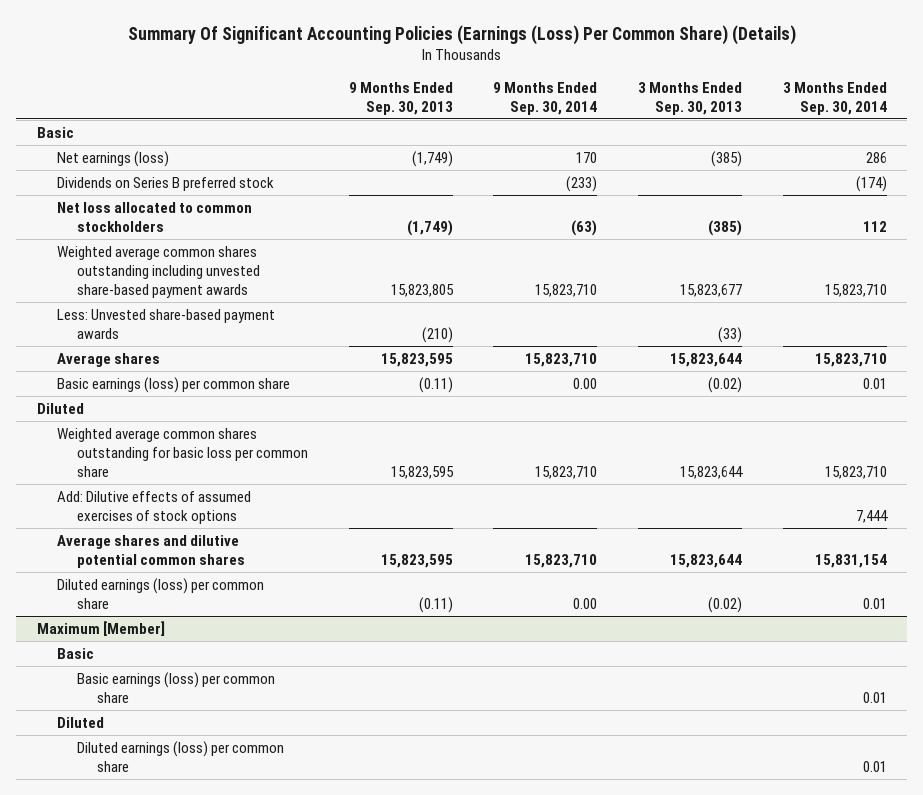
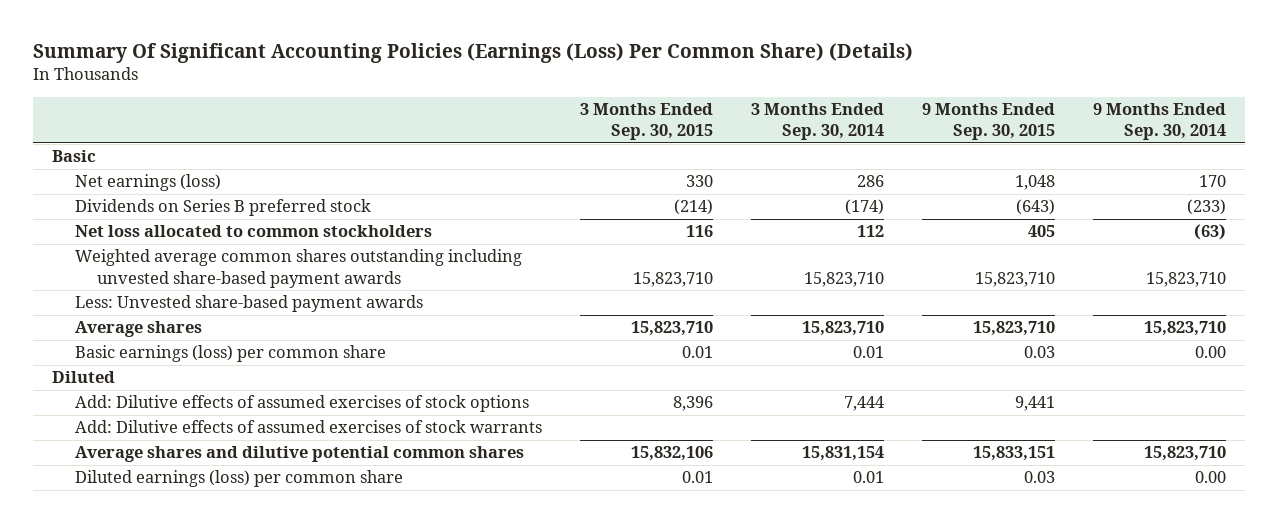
[348,81,453,115] 9 Months Ended Sep. 30, 2013 -> none
[638,81,743,115] 3 Months Ended Sep. 30, 2013 -> none
none -> [579,103,713,141] 3 Months Ended Sep. 30, 2015
none -> [921,103,1055,141] 9 Months Ended Sep. 30, 2015
[56,427,308,477] Weighted average common shares outstanding for basic loss per common share -> none
none -> [74,420,542,434] Add: Dilutive effects of assumed exercises of stock warrants
[36,620,165,636] Maximum [Member] -> none
[56,647,94,659] Basic -> none
[76,671,275,703] Basic earnings (loss) per common share -> none
[56,716,104,728] Diluted -> none
[76,740,284,772] Diluted earnings (loss) per common share -> none

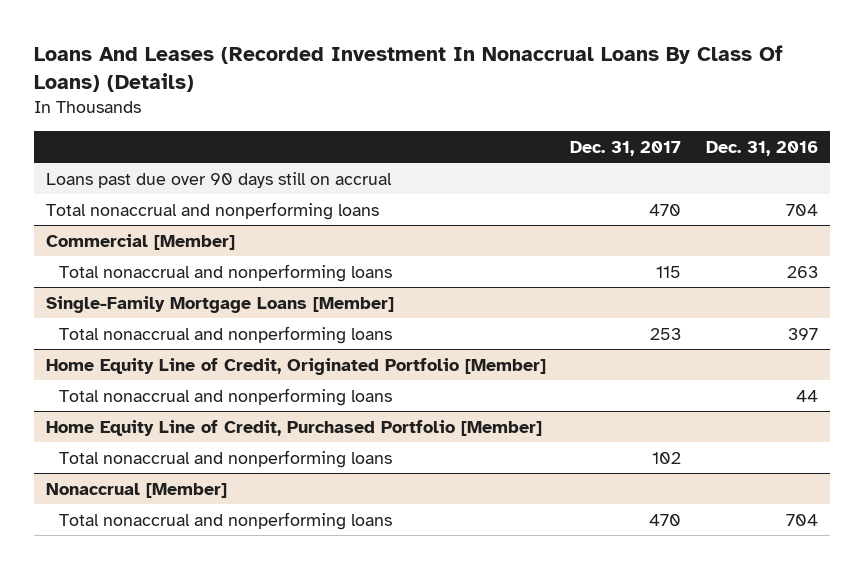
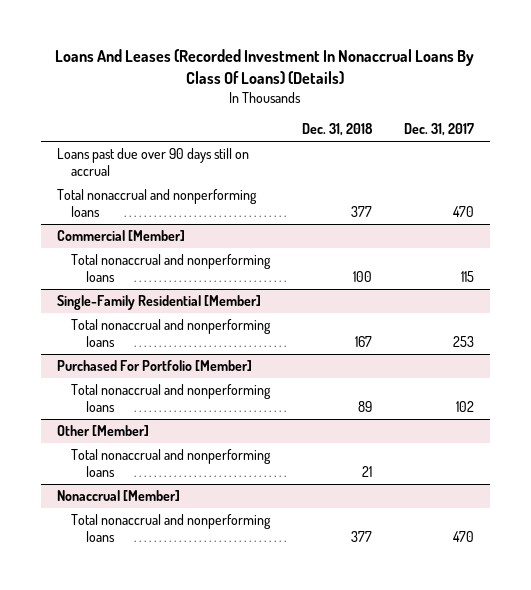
[705,140,818,156] Dec. 31, 2016 -> none
none -> [302,123,374,137] Dec. 31, 2018
[45,295,394,313] Single-Family Mortgage Loans [Member] -> [56,295,261,311] Single-Family Residential [Member]
[45,357,546,375] Home Equity Line of Credit, Originated Portfolio [Member] -> none
[58,387,392,406] Total nonaccrual and nonperforming loans -> none
[45,419,542,436] Home Equity Line of Credit, Purchased Portfolio [Member] -> [56,360,252,372] Purchased For Portfolio [Member]
none -> [56,425,149,437] Other [Member]
none -> [71,449,272,477] Total nonaccrual and nonperforming loans

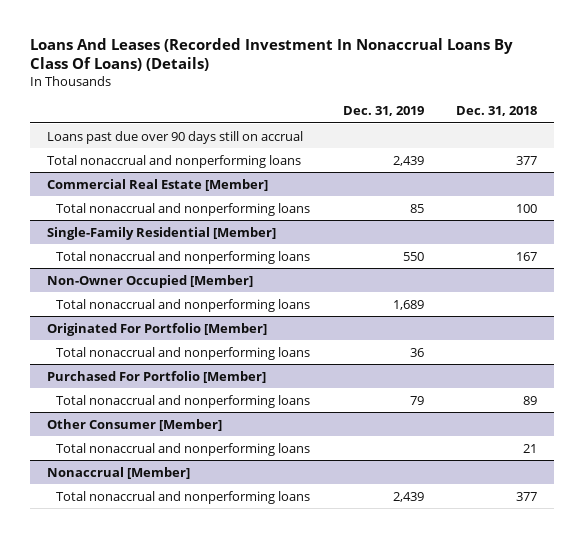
[403,123,474,137] Dec. 31, 2017 -> none
none -> [342,105,424,116] Dec. 31, 2019
[56,230,185,242] Commercial [Member] -> [46,178,268,191] Commercial Real Estate [Member]
none -> [46,274,253,288] Non-Owner Occupied [Member]
none -> [56,298,311,312] Total nonaccrual and nonperforming loans
none -> [46,322,267,336] Originated For Portfolio [Member]
none -> [56,346,311,360] Total nonaccrual and nonperforming loans
[56,425,149,437] Other [Member] -> [46,418,222,431] Other Consumer [Member]

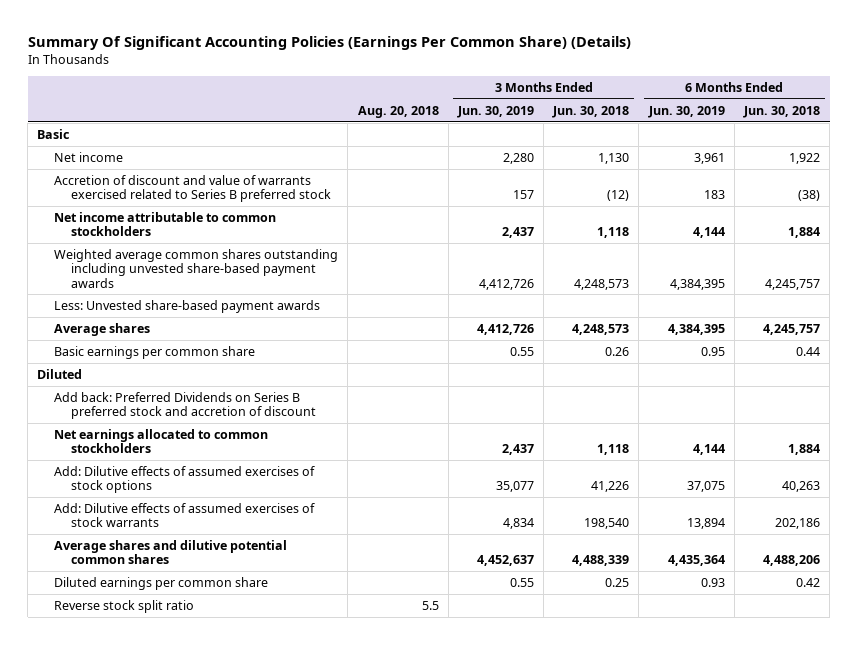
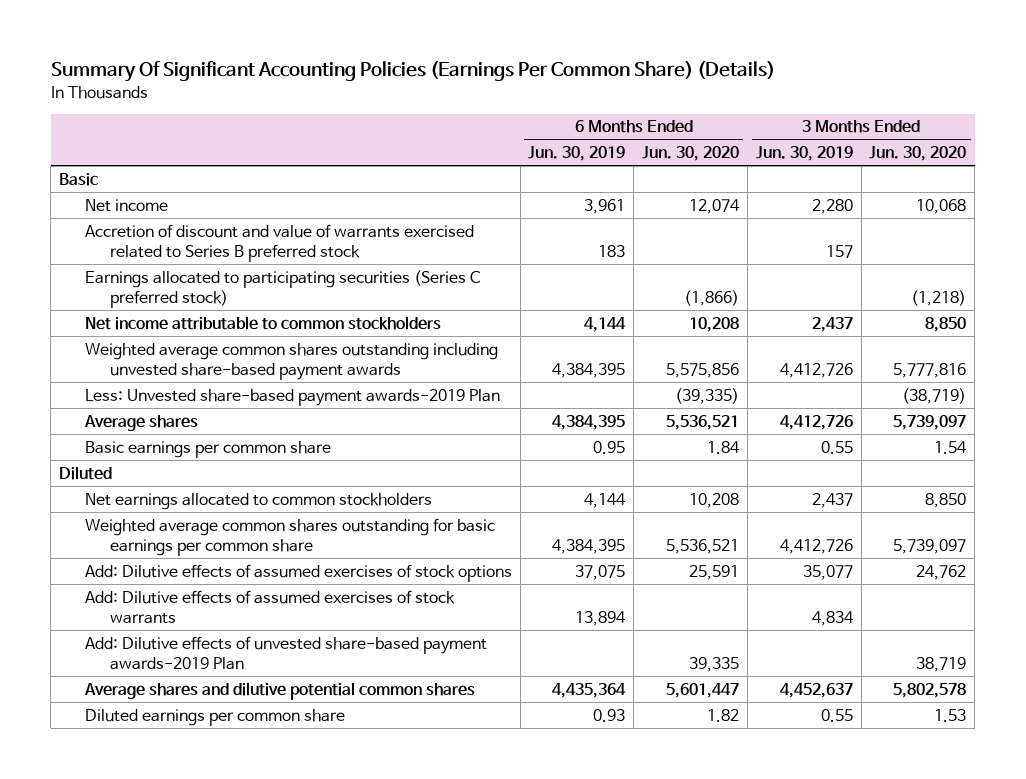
[357,105,439,118] Aug. 20, 2018 -> none
[552,105,630,118] Jun. 30, 2018 -> none
[743,105,821,118] Jun. 30, 2018 -> none
none -> [642,145,740,161] Jun. 30, 2020
none -> [869,145,967,161] Jun. 30, 2020
none -> [84,269,480,308] Earnings allocated to participating securities (Series C preferred stock)
[54,299,321,313] Less: Unvested share-based payment awards -> [84,388,500,406] Less: Unvested share-based payment awards-2019 Plan
[54,391,316,420] Add back: Preferred Dividends on Series B preferred stock and accretion of discount -> none
none -> [84,517,495,556] Weighted average common shares outstanding for basic earnings per common share
none -> [84,635,487,670] Add: Dilutive effects of unvested share-based payment awards-2019 Plan
[54,599,195,613] Reverse stock split ratio -> none

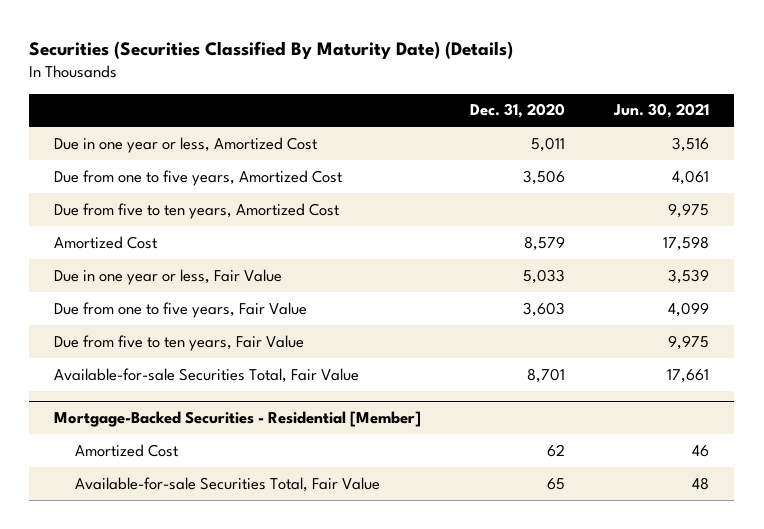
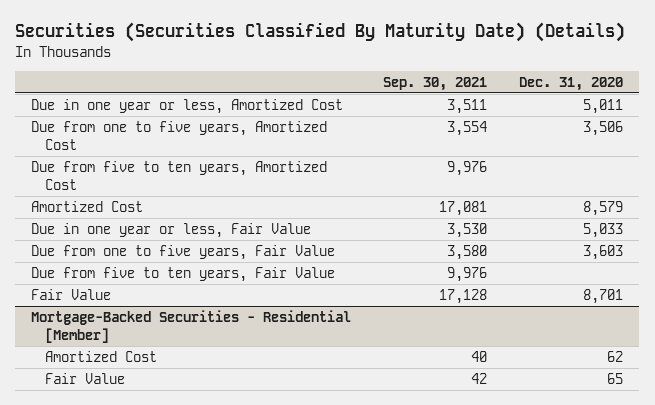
[613,103,710,119] Jun. 30, 2021 -> none
none -> [383,76,488,91] Sep. 30, 2021
[54,367,360,383] Available-for-sale Securities Total, Fair Value -> [31,289,112,301] Fair Value
[75,476,381,492] Available-for-sale Securities Total, Fair Value -> none
none -> [45,373,126,385] Fair Value

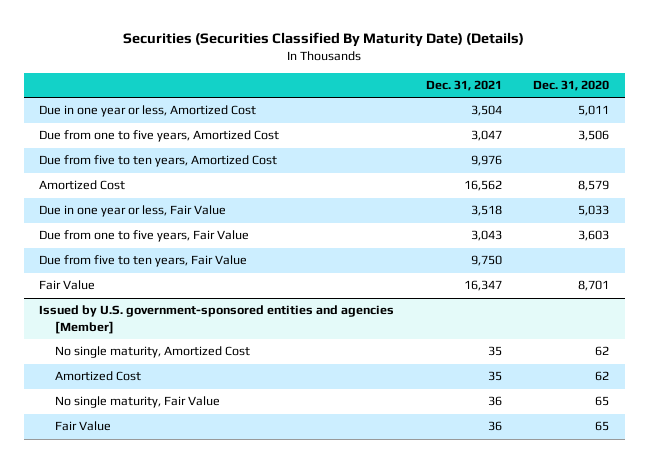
[383,76,488,91] Sep. 30, 2021 -> none
none -> [425,79,502,91] Dec. 31, 2021
[31,310,352,343] Mortgage-Backed Securities - Residential [Member] -> [39,305,395,334] Issued by U.S. government-sponsored entities and agencies [Member]
none -> [55,346,251,359] No single maturity, Amortized Cost
none -> [55,396,221,409] No single maturity, Fair Value

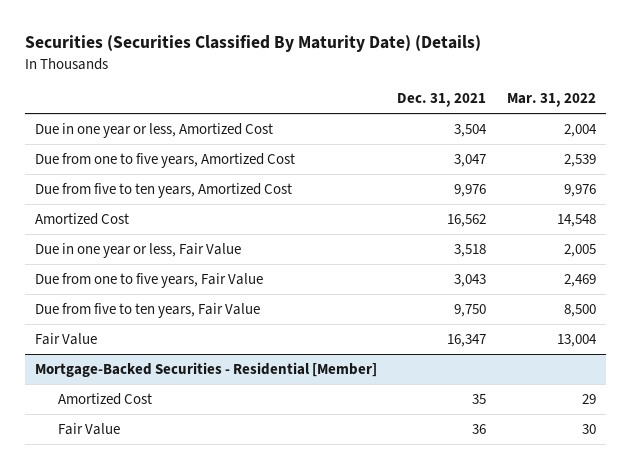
[533,79,610,91] Dec. 31, 2020 -> none
none -> [507,93,597,108] Mar. 31, 2022
[55,346,251,359] No single maturity, Amortized Cost -> none
[39,305,395,334] Issued by U.S. government-sponsored entities and agencies [Member] -> [34,361,377,377] Mortgage-Backed Securities - Residential [Member]
[55,396,221,409] No single maturity, Fair Value -> none

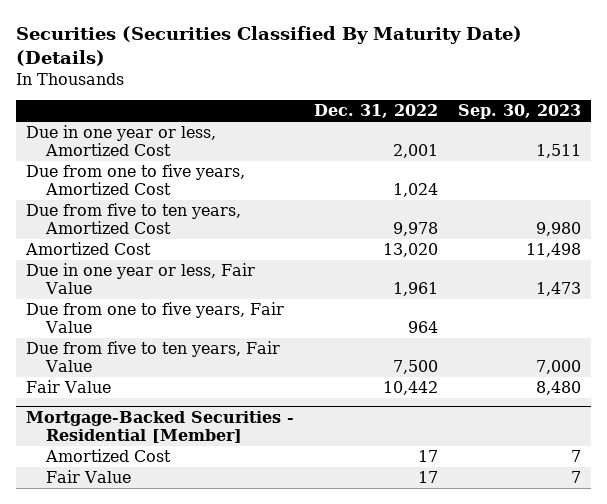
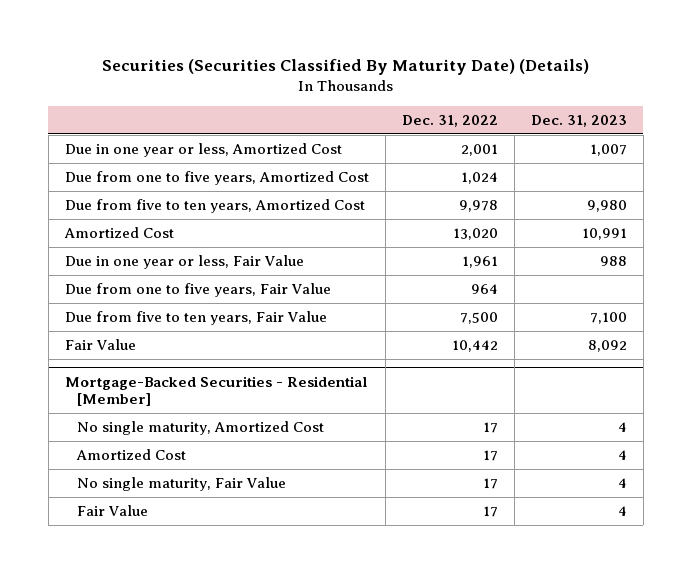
[458,104,582,120] Sep. 30, 2023 -> none
none -> [530,114,627,127] Dec. 31, 2023
none -> [76,421,324,436] No single maturity, Amortized Cost
none -> [76,477,286,492] No single maturity, Fair Value

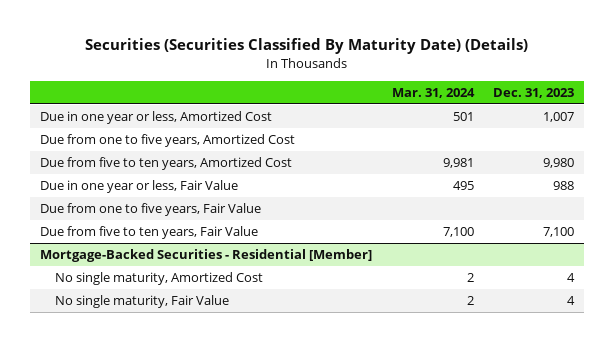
[401,114,498,127] Dec. 31, 2022 -> none
none -> [391,87,475,98] Mar. 31, 2024
[63,227,174,239] Amortized Cost -> none
[64,339,136,351] Fair Value -> none
[75,449,186,461] Amortized Cost -> none
[76,505,148,517] Fair Value -> none

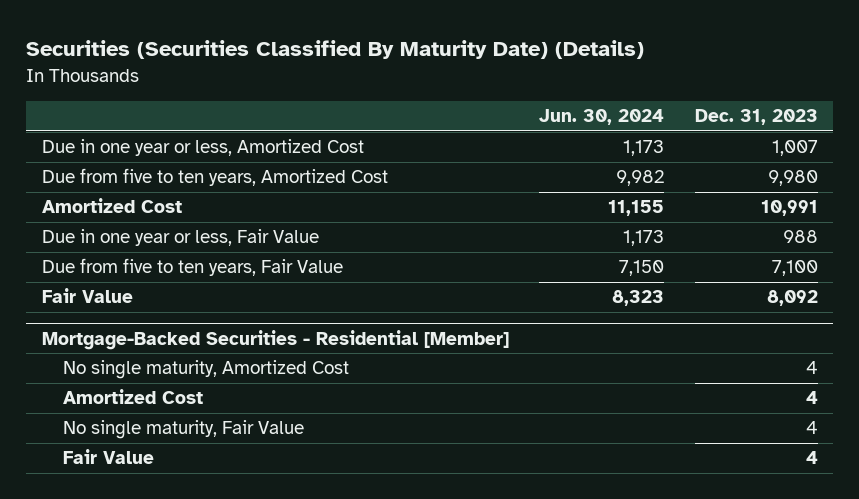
[391,87,475,98] Mar. 31, 2024 -> none
none -> [539,109,665,126] Jun. 30, 2024
[40,134,296,148] Due from one to five years, Amortized Cost -> none
none -> [41,198,182,214] Amortized Cost
[40,203,262,217] Due from one to five years, Fair Value -> none
none -> [41,288,133,304] Fair Value
none -> [62,389,203,405] Amortized Cost
none -> [62,449,154,465] Fair Value

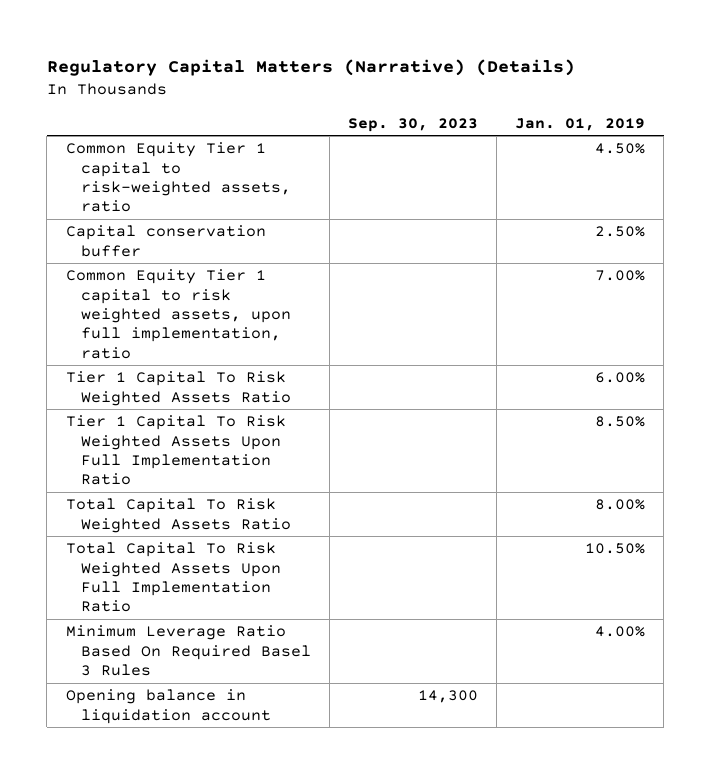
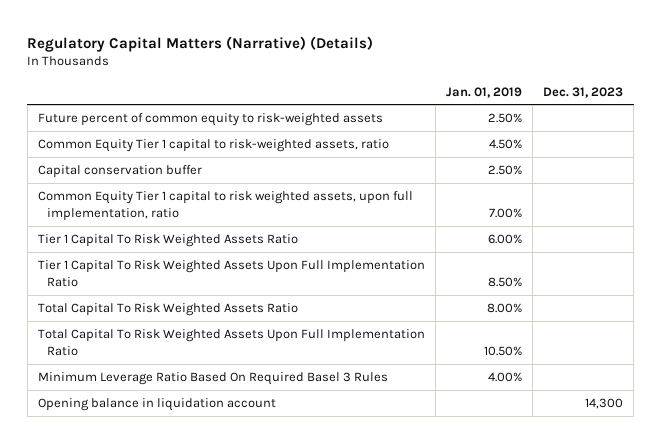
[347,117,478,132] Sep. 30, 2023 -> none
none -> [543,86,624,98] Dec. 31, 2023
none -> [37,113,383,127] Future percent of common equity to risk-weighted assets

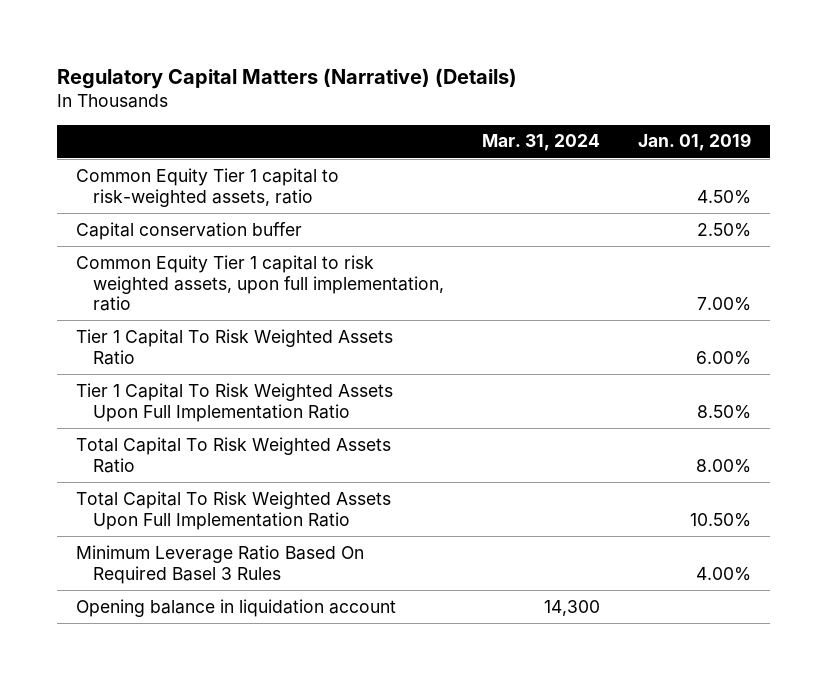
[543,86,624,98] Dec. 31, 2023 -> none
none -> [481,134,600,152] Mar. 31, 2024
[37,113,383,127] Future percent of common equity to risk-weighted assets -> none

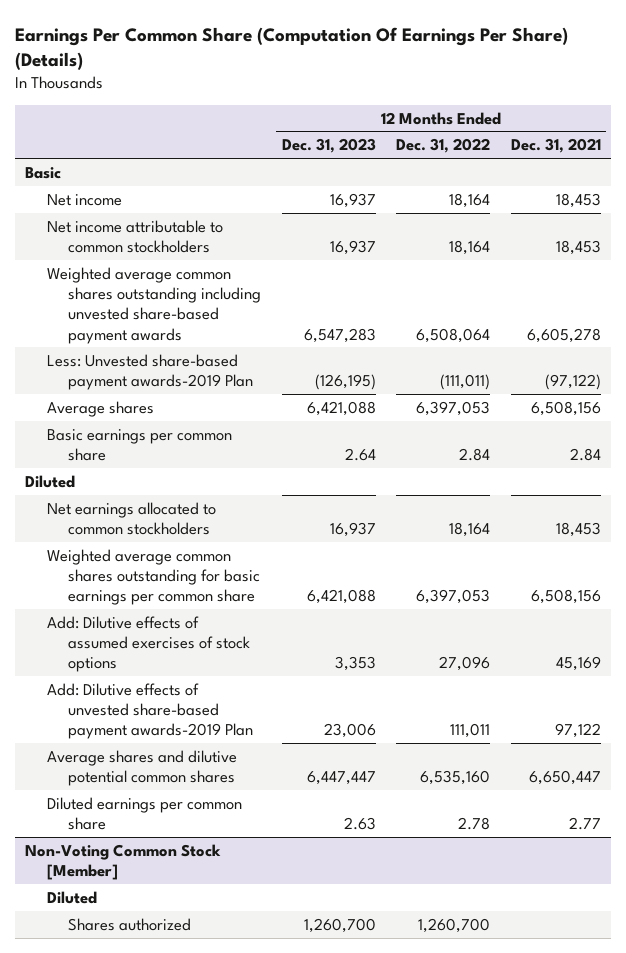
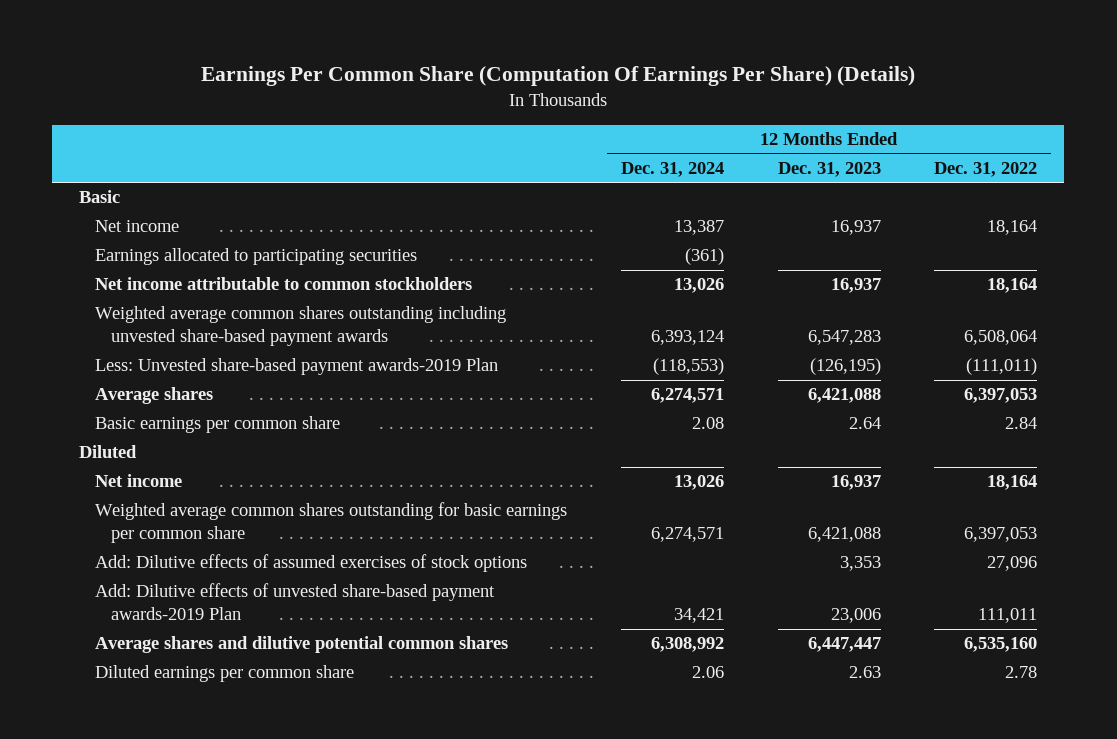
[510,138,601,154] Dec. 31, 2021 -> none
none -> [620,162,724,178] Dec. 31, 2024
none -> [94,248,417,266] Earnings allocated to participating securities
[46,501,216,535] Net earnings allocated to common stockholders -> [94,474,182,488] Net income
[25,843,222,880] Non-Voting Common Stock [Member] -> none
[46,890,97,904] Diluted -> none
[67,917,191,931] Shares authorized -> none

